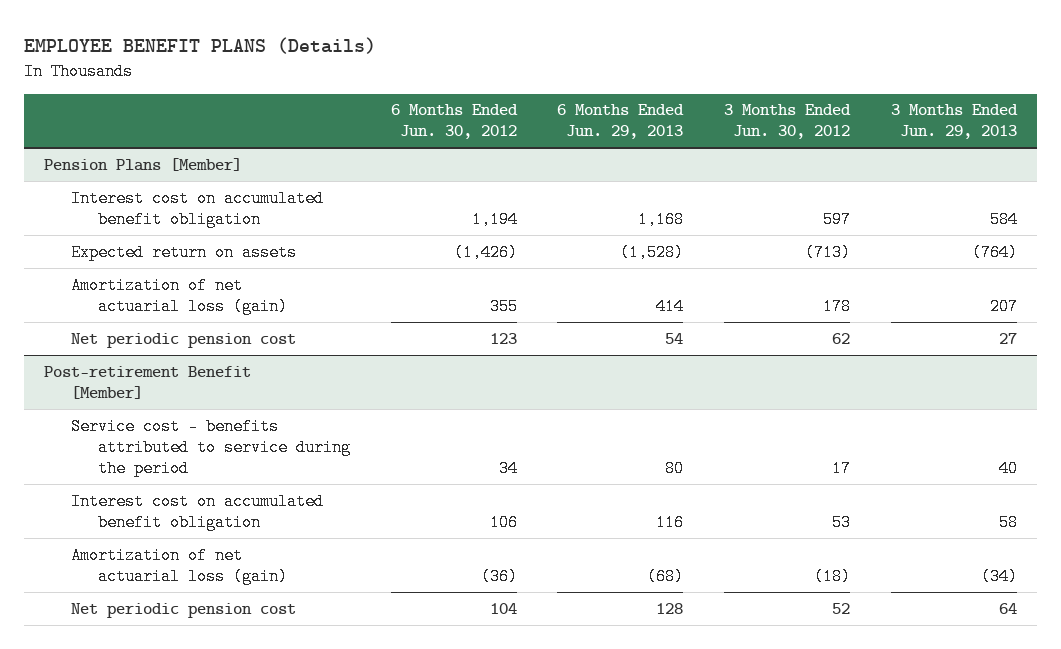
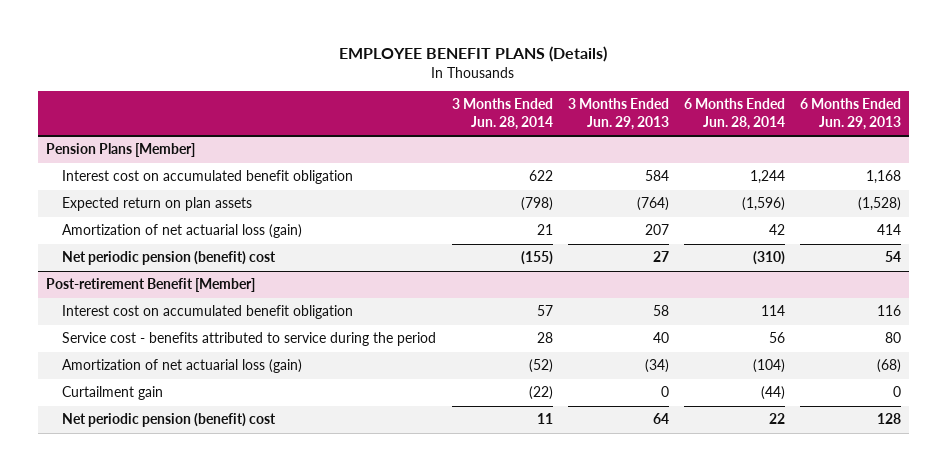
[390,104,518,140] 6 Months Ended Jun. 30, 2012 -> none
[724,104,852,140] 3 Months Ended Jun. 30, 2012 -> none
none -> [451,98,553,130] 3 Months Ended Jun. 28, 2014
none -> [683,98,785,130] 6 Months Ended Jun. 28, 2014
[71,243,298,261] Expected return on assets -> [62,197,253,212] Expected return on plan assets
[71,332,297,348] Net periodic pension cost -> [62,251,277,266] Net periodic pension (benefit) cost
[71,417,351,477] Service cost - benefits attributed to service during the period -> [62,332,437,347] Service cost - benefits attributed to service during the period
none -> [62,386,164,401] Curtailment gain
[71,602,297,618] Net periodic pension cost -> [62,413,277,428] Net periodic pension (benefit) cost

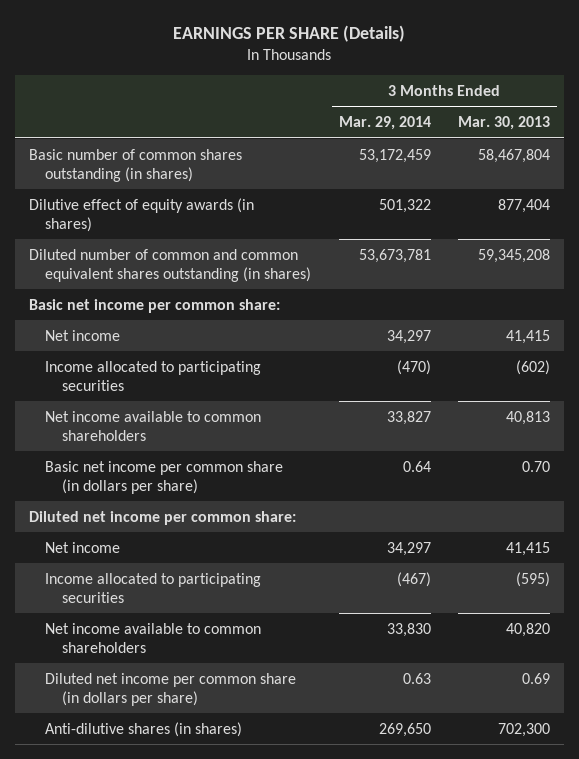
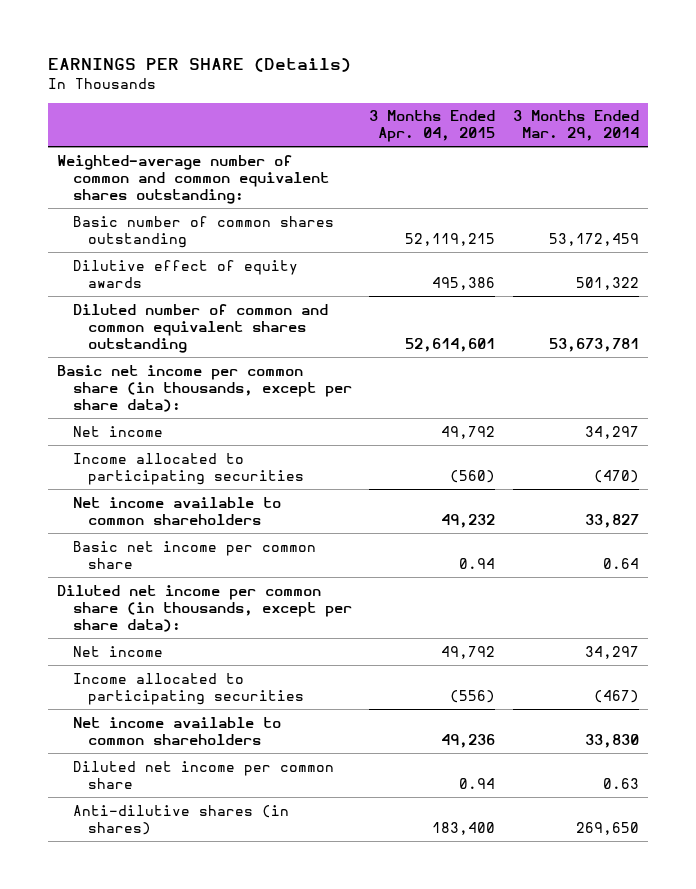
[457,116,550,131] Mar. 30, 2013 -> none
none -> [369,110,496,143] 3 Months Ended Apr. 04, 2015
none -> [56,154,329,204] Weighted-average number of common and common equivalent shares outstanding:
[28,148,242,182] Basic number of common shares outstanding (in shares) -> [72,215,334,248] Basic number of common shares outstanding
[28,197,254,232] Dilutive effect of equity awards (in shares) -> [72,259,298,288] Dilutive effect of equity awards
[28,248,312,282] Diluted number of common and common equivalent shares outstanding (in shares) -> [72,303,328,353] Diluted number of common and common equivalent shares outstanding
[28,298,280,313] Basic net income per common share: -> [56,364,352,412] Basic net income per common share (in thousands, except per share data):
[45,460,284,494] Basic net income per common share (in dollars per share) -> [72,540,316,569] Basic net income per common share
[28,510,296,525] Diluted net income per common share: -> [56,584,352,632] Diluted net income per common share (in thousands, except per share data):
[45,672,297,706] Diluted net income per common share (in dollars per share) -> [72,760,334,789] Diluted net income per common share

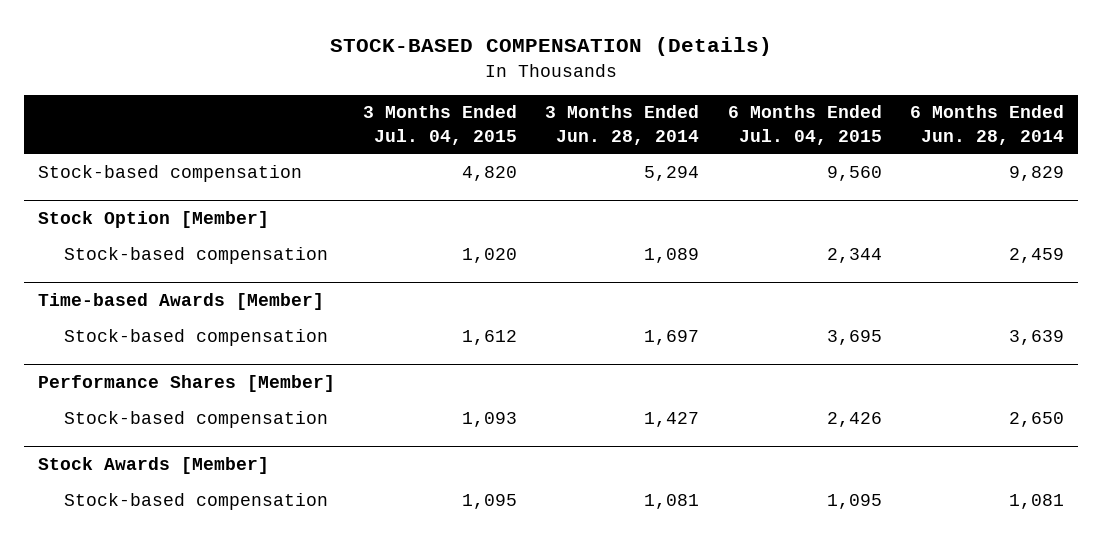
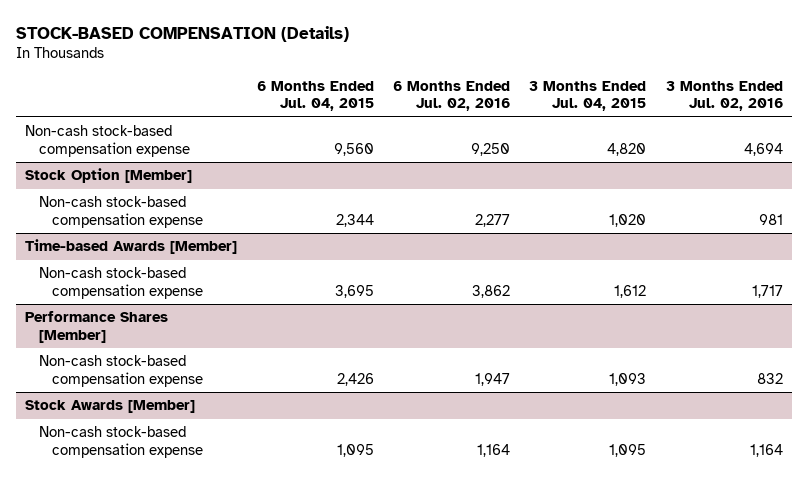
[545,105,700,145] 3 Months Ended Jun. 28, 2014 -> none
[909,105,1064,145] 6 Months Ended Jun. 28, 2014 -> none
none -> [393,81,511,112] 6 Months Ended Jul. 02, 2016
none -> [665,81,783,112] 3 Months Ended Jul. 02, 2016
[37,164,302,182] Stock-based compensation -> [25,125,190,157] Non-cash stock-based compensation expense
[63,246,328,264] Stock-based compensation -> [38,196,203,228] Non-cash stock-based compensation expense
[63,328,328,346] Stock-based compensation -> [38,267,203,299] Non-cash stock-based compensation expense
[63,410,328,428] Stock-based compensation -> [38,355,203,387] Non-cash stock-based compensation expense
[63,492,328,510] Stock-based compensation -> [38,426,203,458] Non-cash stock-based compensation expense

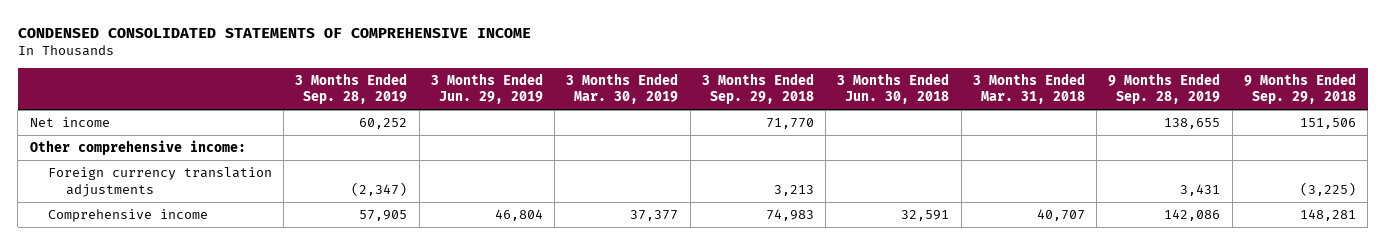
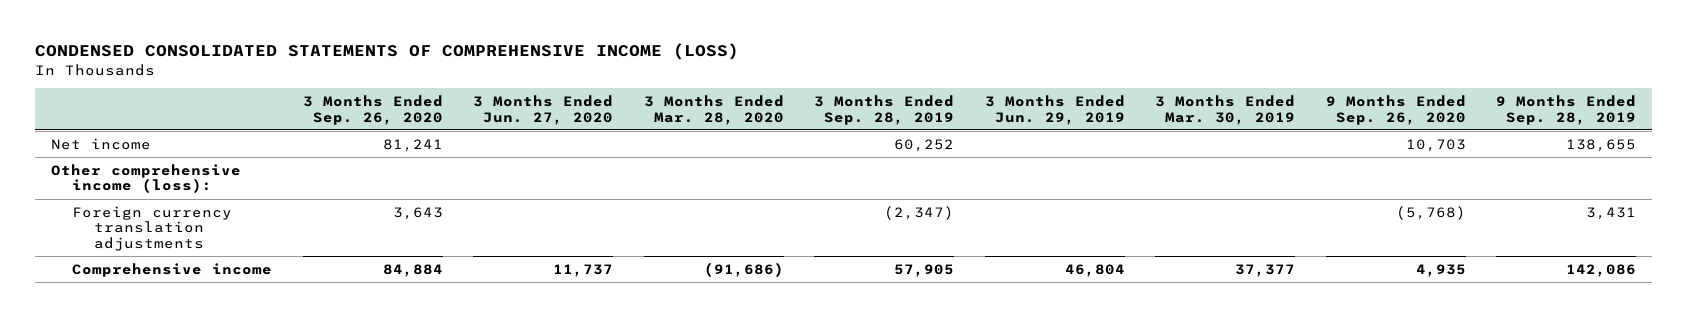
[17,27,531,38] CONDENSED CONSOLIDATED STATEMENTS OF COMPREHENSIVE INCOME -> [35,43,740,61] CONDENSED CONSOLIDATED STATEMENTS OF COMPREHENSIVE INCOME (LOSS)
[701,72,814,105] 3 Months Ended Sep. 29, 2018 -> none
[837,72,950,105] 3 Months Ended Jun. 30, 2018 -> none
[972,72,1085,105] 3 Months Ended Mar. 31, 2018 -> none
[1243,72,1356,105] 9 Months Ended Sep. 29, 2018 -> none
none -> [302,94,443,125] 3 Months Ended Sep. 26, 2020
none -> [473,94,614,125] 3 Months Ended Jun. 27, 2020
none -> [643,94,784,125] 3 Months Ended Mar. 28, 2020
none -> [1325,94,1466,125] 9 Months Ended Sep. 26, 2020
[29,140,246,156] Other comprehensive income: -> [50,163,241,194] Other comprehensive income (loss):

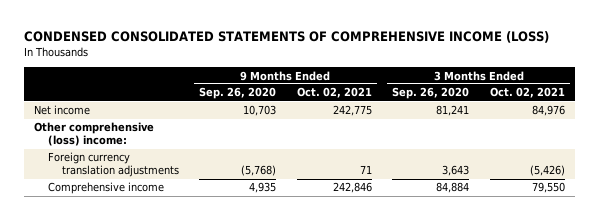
[473,94,614,125] 3 Months Ended Jun. 27, 2020 -> none
[643,94,784,125] 3 Months Ended Mar. 28, 2020 -> none
[814,94,955,125] 3 Months Ended Sep. 28, 2019 -> none
[984,94,1125,125] 3 Months Ended Jun. 29, 2019 -> none
[1155,94,1296,125] 3 Months Ended Mar. 30, 2019 -> none
[1496,94,1637,125] 9 Months Ended Sep. 28, 2019 -> none
none -> [296,87,372,99] Oct. 02, 2021
none -> [489,87,565,99] Oct. 02, 2021
[50,163,241,194] Other comprehensive income (loss): -> [34,122,155,147] Other comprehensive (loss) income:

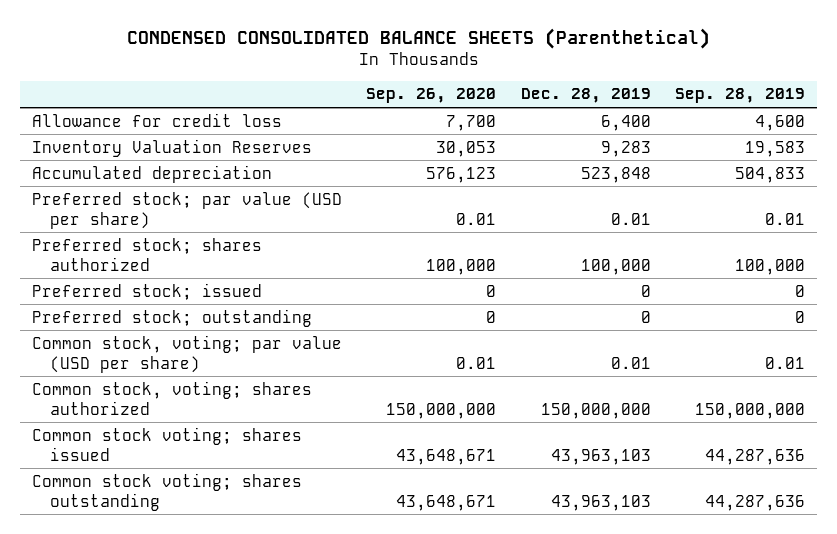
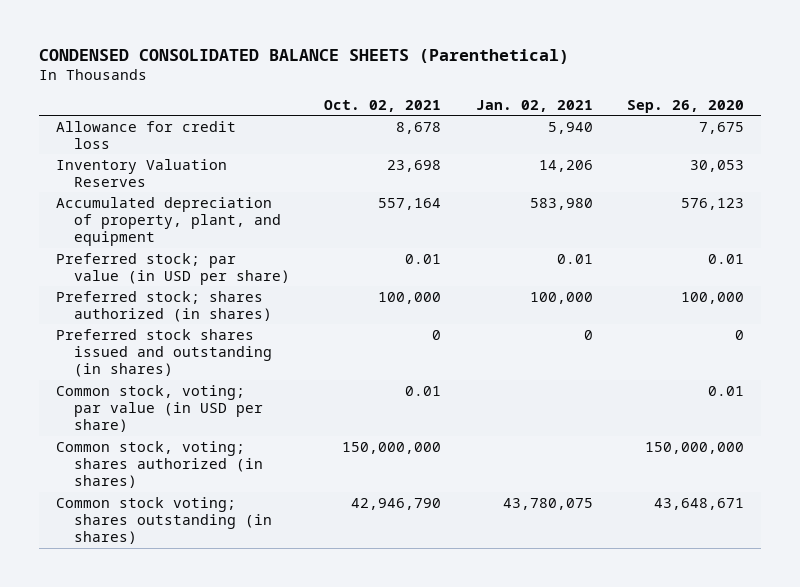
[520,88,651,104] Dec. 28, 2019 -> none
[675,88,806,104] Sep. 28, 2019 -> none
none -> [324,100,442,113] Oct. 02, 2021
none -> [475,100,593,113] Jan. 02, 2021
[446,114,497,131] 7,700 -> [699,121,745,134] 7,675
[32,308,313,327] Preferred stock; outstanding -> none
[32,426,303,461] Common stock voting; shares issued -> none
[32,164,273,183] Accumulated depreciation -> [55,196,281,247] Accumulated depreciation of property, plant, and equipment
[32,191,343,229] Preferred stock; par value (USD per share) -> [55,252,290,285] Preferred stock; par value (in USD per share)
[32,237,263,271] Preferred stock; shares authorized -> [55,290,272,322] Preferred stock; shares authorized (in shares)
[32,282,263,300] Preferred stock; issued -> [55,328,272,378] Preferred stock shares issued and outstanding (in shares)
[32,334,343,373] Common stock, voting; par value (USD per share) -> [55,384,263,433] Common stock, voting; par value (in USD per share)
[32,380,313,415] Common stock, voting; shares authorized -> [55,440,263,489] Common stock, voting; shares authorized (in shares)
[32,472,303,511] Common stock voting; shares outstanding -> [55,496,272,545] Common stock voting; shares outstanding (in shares)

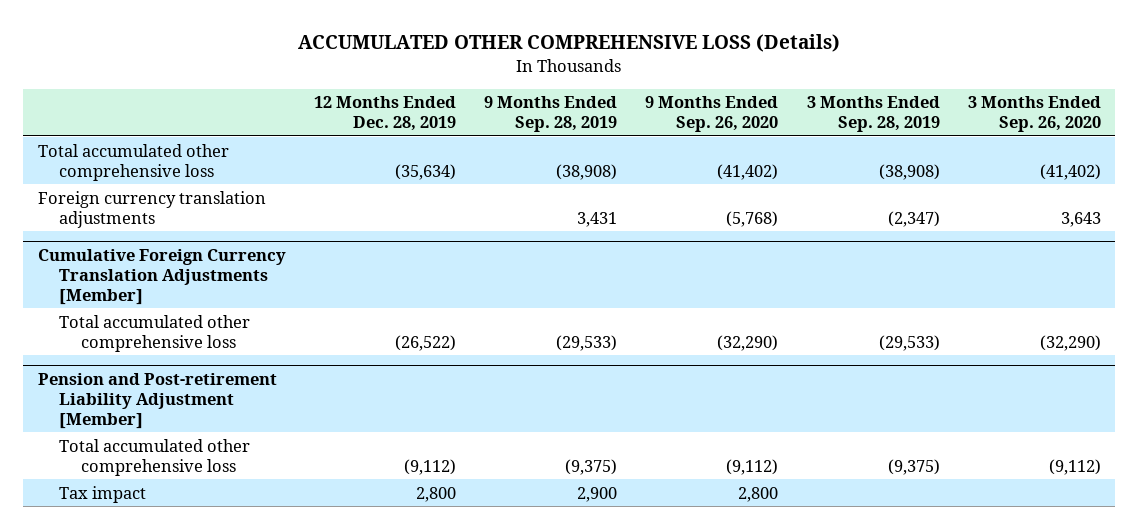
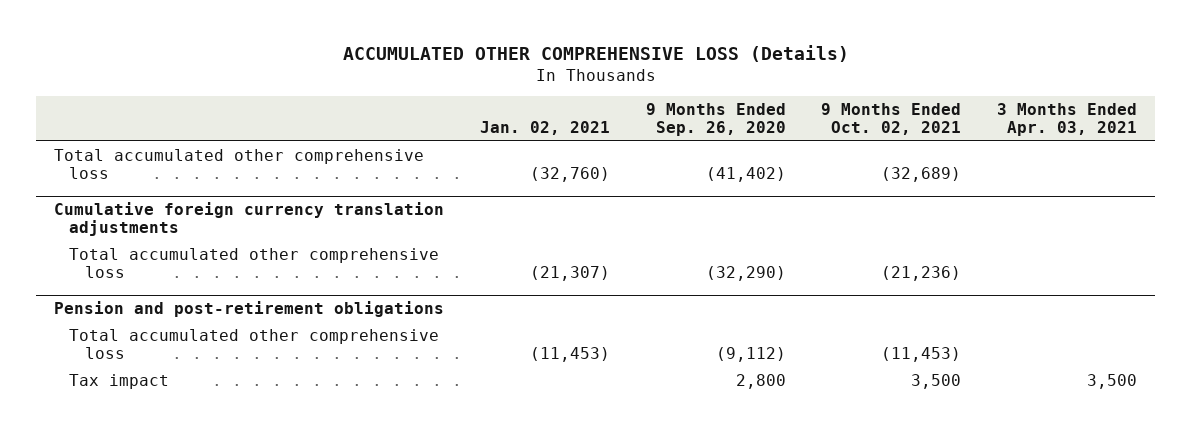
[313,96,456,132] 12 Months Ended Dec. 28, 2019 -> none
[484,96,618,133] 9 Months Ended Sep. 28, 2019 -> none
[806,96,940,133] 3 Months Ended Sep. 28, 2019 -> none
[967,96,1101,133] 3 Months Ended Sep. 26, 2020 -> none
none -> [479,121,610,136] Jan. 02, 2021
none -> [821,102,962,136] 9 Months Ended Oct. 02, 2021
none -> [997,102,1138,137] 3 Months Ended Apr. 03, 2021
[37,190,266,228] Foreign currency translation adjustments -> none
[37,248,286,305] Cumulative Foreign Currency Translation Adjustments [Member] -> [54,202,445,237] Cumulative foreign currency translation adjustments
[37,372,277,429] Pension and Post-retirement Liability Adjustment [Member] -> [54,301,445,318] Pension and post-retirement obligations

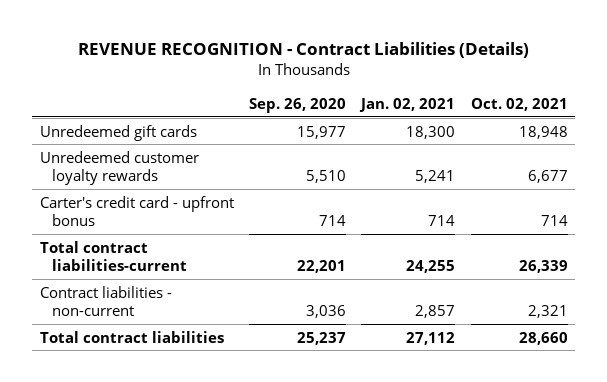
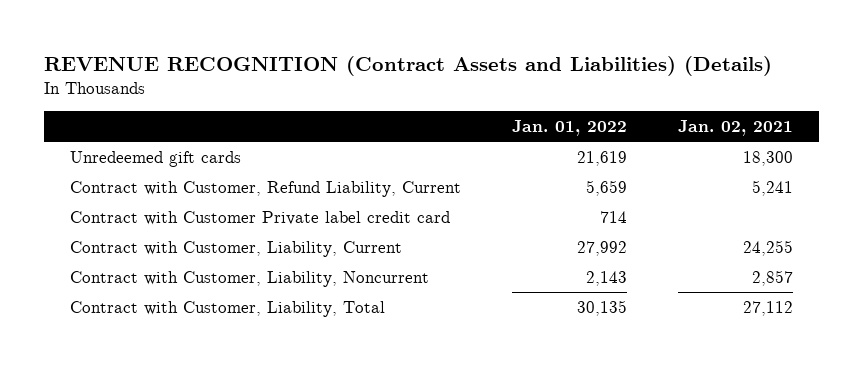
[77,42,529,59] REVENUE RECOGNITION - Contract Liabilities (Details) -> [44,55,773,76] REVENUE RECOGNITION (Contract Assets and Liabilities) (Details)
[248,97,346,113] Sep. 26, 2020 -> none
[470,97,568,111] Oct. 02, 2021 -> none
none -> [512,120,628,137] Jan. 01, 2022
[39,195,234,227] Carter's credit card - upfront bonus -> none
[39,150,199,186] Unredeemed customer loyalty rewards -> [69,180,461,197] Contract with Customer, Refund Liability, Current
none -> [69,210,450,225] Contract with Customer Private label credit card
[39,240,188,272] Total contract liabilities-current -> [69,240,402,257] Contract with Customer, Liability, Current
[39,285,172,317] Contract liabilities - non-current -> [69,270,429,287] Contract with Customer, Liability, Noncurrent
[39,330,224,343] Total contract liabilities -> [69,300,385,317] Contract with Customer, Liability, Total

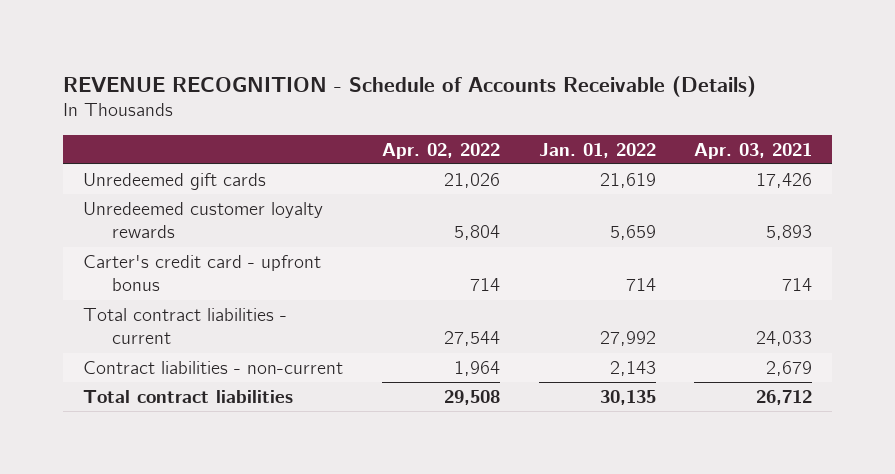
[44,55,773,76] REVENUE RECOGNITION (Contract Assets and Liabilities) (Details) -> [63,75,757,97] REVENUE RECOGNITION - Schedule of Accounts Receivable (Details)
[678,120,794,137] Jan. 02, 2021 -> none
none -> [381,142,500,159] Apr. 02, 2022
none -> [694,142,813,159] Apr. 03, 2021
[69,180,461,197] Contract with Customer, Refund Liability, Current -> [82,201,323,239] Unredeemed customer loyalty rewards
[69,210,450,225] Contract with Customer Private label credit card -> [82,254,321,292] Carter's credit card - upfront bonus
[69,240,402,257] Contract with Customer, Liability, Current -> [82,307,287,345] Total contract liabilities - current
[69,270,429,287] Contract with Customer, Liability, Noncurrent -> [82,360,343,374] Contract liabilities - non-current
[69,300,385,317] Contract with Customer, Liability, Total -> [82,389,293,403] Total contract liabilities

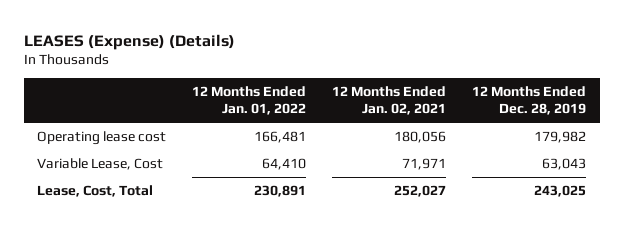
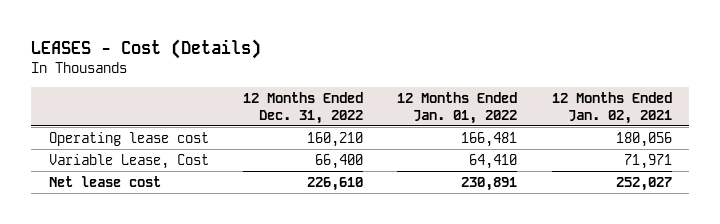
[23,33,235,50] LEASES (Expense) (Details) -> [31,38,262,59] LEASES - Cost (Details)
[472,86,587,116] 12 Months Ended Dec. 28, 2019 -> none
none -> [242,91,363,124] 12 Months Ended Dec. 31, 2022
[36,185,153,198] Lease, Cost, Total -> [48,175,161,187] Net lease cost

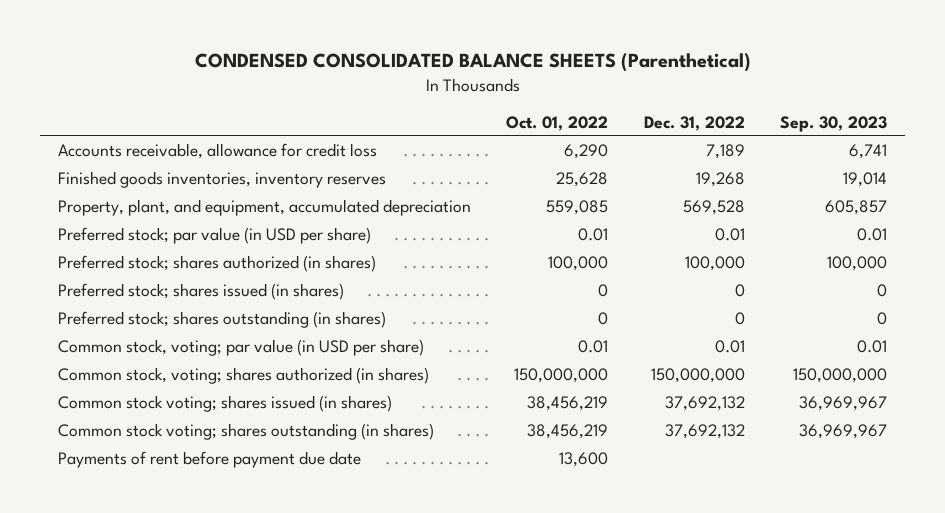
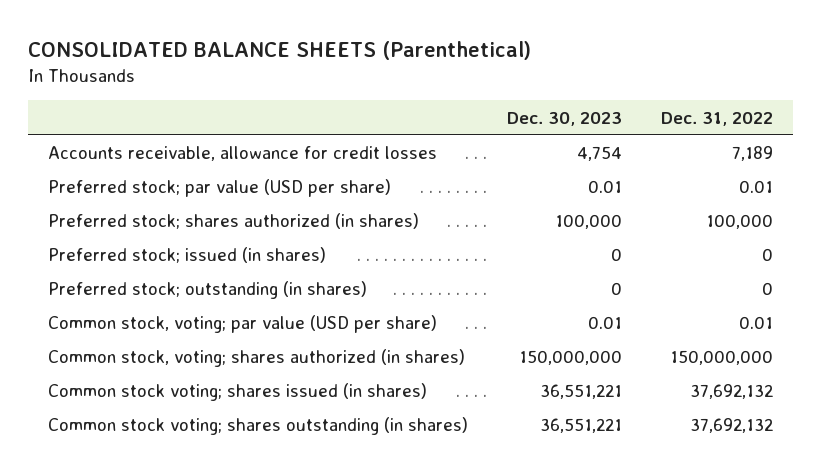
[194,53,751,73] CONDENSED CONSOLIDATED BALANCE SHEETS (Parenthetical) -> [28,40,532,60] CONSOLIDATED BALANCE SHEETS (Parenthetical)
[506,115,609,131] Oct. 01, 2022 -> none
[780,115,888,132] Sep. 30, 2023 -> none
none -> [506,111,622,126] Dec. 30, 2023
[58,171,387,189] Finished goods inventories, inventory reserves -> none
[58,199,472,217] Property, plant, and equipment, accumulated depreciation -> none
[58,143,378,160] Accounts receivable, allowance for credit loss -> [47,146,437,162] Accounts receivable, allowance for credit losses
[58,227,372,245] Preferred stock; par value (in USD per share) -> [47,179,391,198] Preferred stock; par value (USD per share)
[58,283,345,301] Preferred stock; shares issued (in shares) -> [47,247,326,264] Preferred stock; issued (in shares)
[58,311,387,329] Preferred stock; shares outstanding (in shares) -> [47,281,367,300] Preferred stock; outstanding (in shares)
[58,339,425,357] Common stock, voting; par value (in USD per share) -> [47,315,437,334] Common stock, voting; par value (USD per share)
[58,451,362,469] Payments of rent before payment due date -> none

